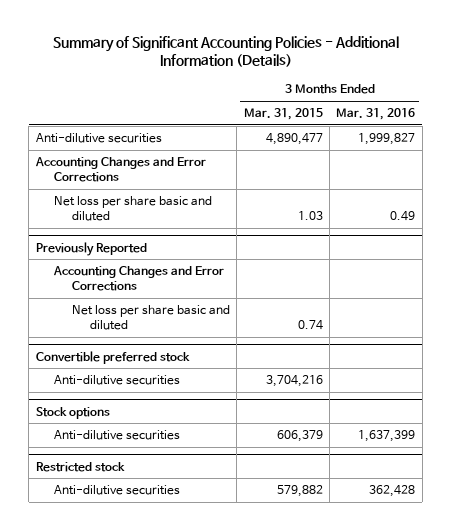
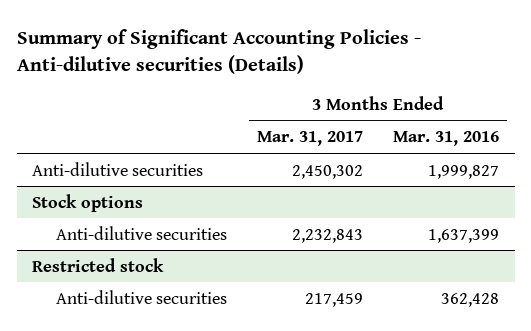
[52,36,399,68] Summary of Significant Accounting Policies - Additional Information (Details) -> [16,28,421,74] Summary of Significant Accounting Policies - Anti-dilutive securities (Details)
[243,108,323,121] Mar. 31, 2015 -> none
none -> [256,131,363,147] Mar. 31, 2017
[34,157,206,182] Accounting Changes and Error Corrections -> none
[53,196,212,221] Net loss per share basic and diluted -> none
[35,241,147,256] Previously Reported -> none
[52,266,224,291] Accounting Changes and Error Corrections -> none
[72,305,231,330] Net loss per share basic and diluted -> none
[35,350,190,364] Convertible preferred stock -> none
[53,375,180,386] Anti-dilutive securities -> none

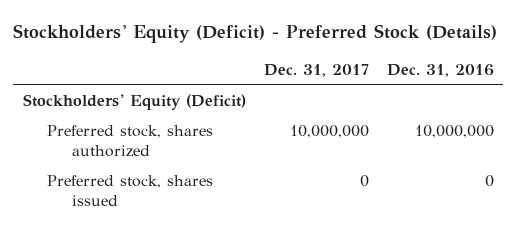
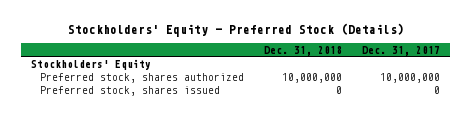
[13,24,498,44] Stockholders' Equity (Deficit) - Preferred Stock (Details) -> [67,23,404,38] Stockholders' Equity - Preferred Stock (Details)
[387,63,495,77] Dec. 31, 2016 -> none
none -> [264,45,343,56] Dec. 31, 2018
[22,93,246,110] Stockholders' Equity (Deficit) -> [30,58,151,70] Stockholders' Equity

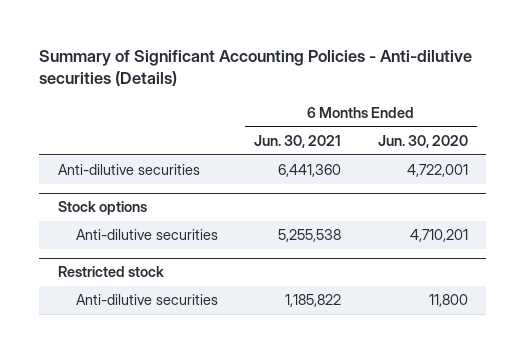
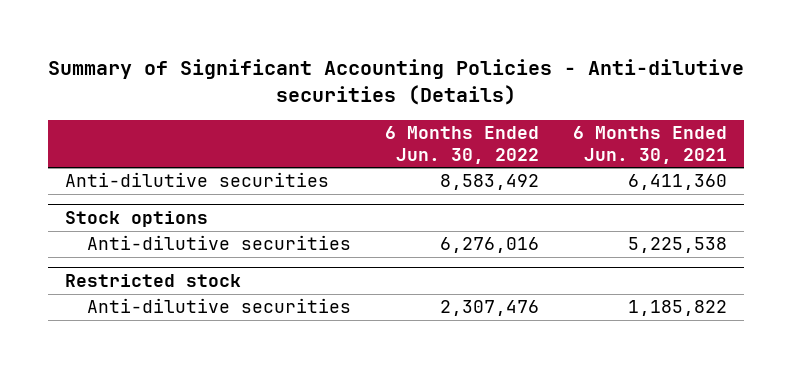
[377,135,468,149] Jun. 30, 2020 -> none
none -> [384,126,539,164] 6 Months Ended Jun. 30, 2022
[278,164,342,178] 6,441,360 -> [627,174,727,191] 6,411,360
[278,229,342,243] 5,255,538 -> [627,237,727,254] 5,225,538

